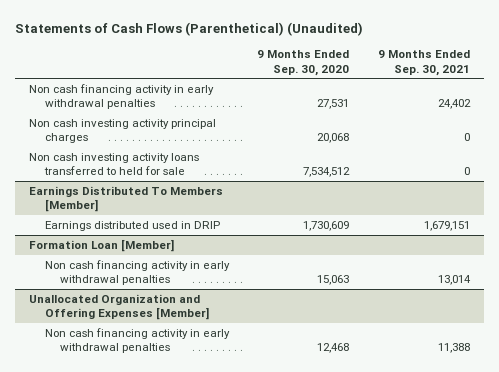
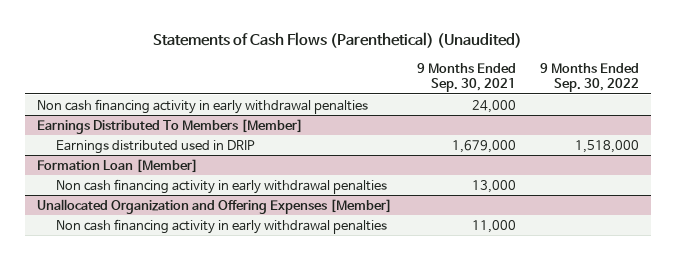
[257,50,350,76] 9 Months Ended Sep. 30, 2020 -> none
none -> [539,63,639,93] 9 Months Ended Sep. 30, 2022
[29,118,217,144] Non cash investing activity principal charges -> none
[29,152,200,176] Non cash investing activity loans transferred to held for sale -> none
[437,99,471,110] 24,402 -> [471,99,516,113] 24,000
[423,220,470,231] 1,679,151 -> [451,139,516,153] 1,679,000
[437,275,471,286] 13,014 -> [471,179,516,193] 13,000
[437,343,470,354] 11,388 -> [471,219,516,233] 11,000

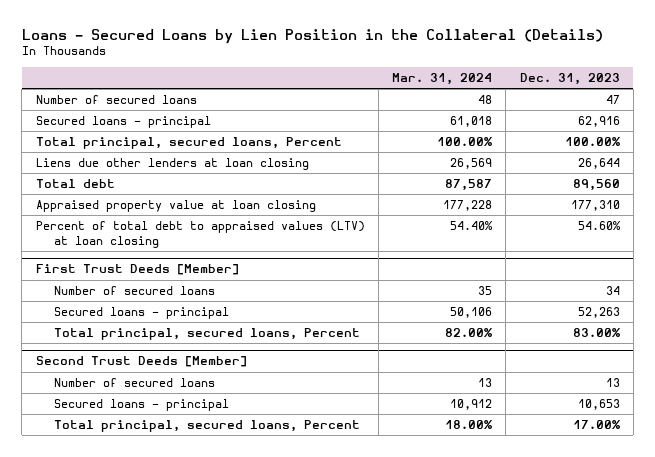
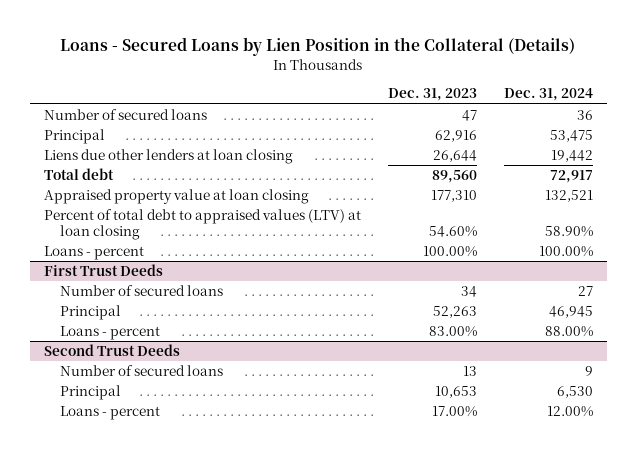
[392,72,493,85] Mar. 31, 2024 -> none
none -> [503,88,593,102] Dec. 31, 2024
[35,136,342,149] Total principal, secured loans, Percent -> none
[35,115,211,128] Secured loans - principal -> [43,129,105,145] Principal
none -> [43,246,144,261] Loans - percent
[35,264,239,276] First Trust Deeds [Member] -> [43,264,163,277] First Trust Deeds
[53,306,229,319] Secured loans - principal -> [60,305,122,321] Principal
[53,327,360,340] Total principal, secured loans, Percent -> [60,326,161,341] Loans - percent
[35,356,247,368] Second Trust Deeds [Member] -> [43,344,180,357] Second Trust Deeds
[53,398,229,411] Secured loans - principal -> [60,385,122,401] Principal
[53,419,360,432] Total principal, secured loans, Percent -> [60,406,161,421] Loans - percent

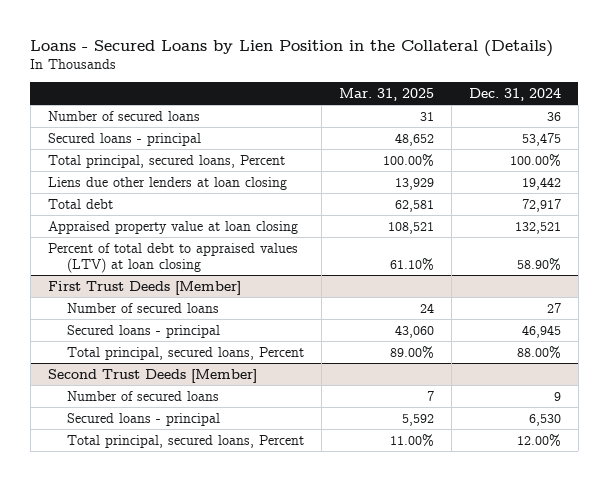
[387,88,477,102] Dec. 31, 2023 -> none
none -> [339,88,435,102] Mar. 31, 2025
[43,129,105,145] Principal -> [47,132,201,146] Secured loans - principal
none -> [47,154,285,168] Total principal, secured loans, Percent
[43,246,144,261] Loans - percent -> none
[43,264,163,277] First Trust Deeds -> [47,280,241,295] First Trust Deeds [Member]
[60,305,122,321] Principal -> [67,324,221,338] Secured loans - principal
[60,326,161,341] Loans - percent -> [67,346,305,360] Total principal, secured loans, Percent
[43,344,180,357] Second Trust Deeds -> [47,368,257,383] Second Trust Deeds [Member]
[60,385,122,401] Principal -> [67,412,221,426] Secured loans - principal
[60,406,161,421] Loans - percent -> [67,434,305,448] Total principal, secured loans, Percent

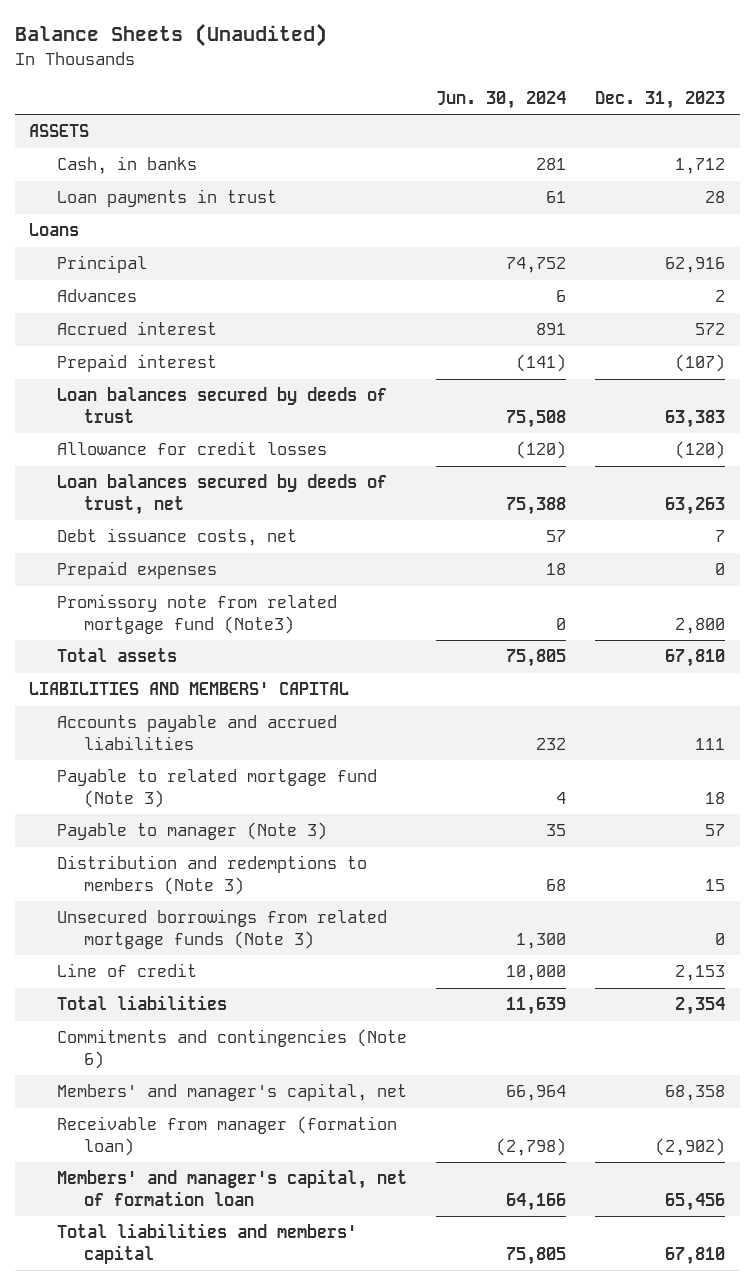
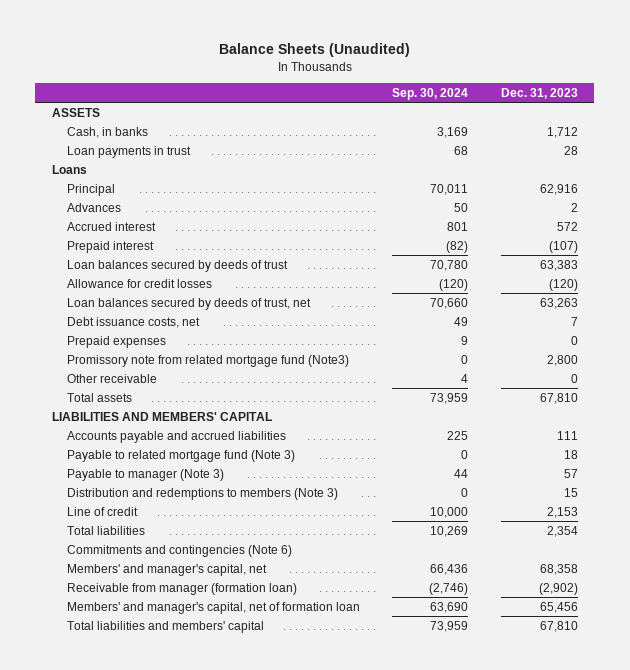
[435,91,566,110] Jun. 30, 2024 -> none
none -> [392,87,469,100] Sep. 30, 2024
none -> [66,373,157,383] Other receivable
[56,909,387,949] Unsecured borrowings from related mortgage funds (Note 3) -> none

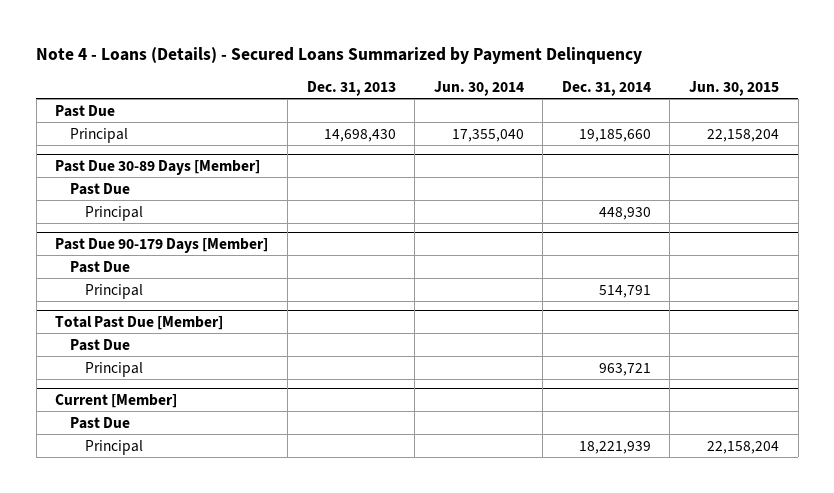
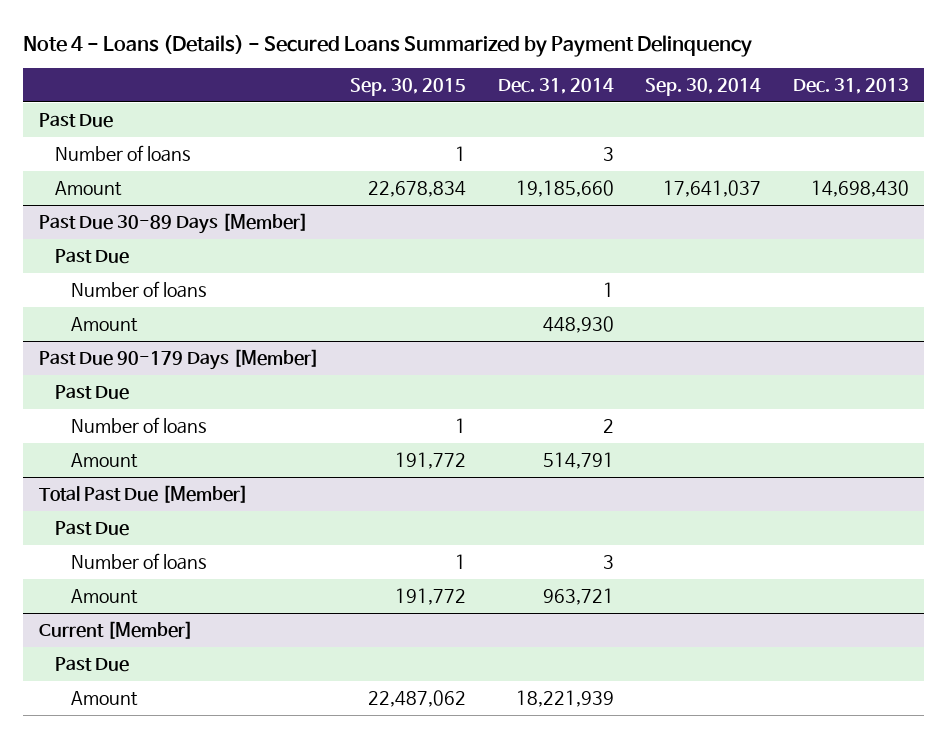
[433,80,524,96] Jun. 30, 2014 -> none
[689,80,780,96] Jun. 30, 2015 -> none
none -> [350,78,467,97] Sep. 30, 2015
none -> [645,78,762,97] Sep. 30, 2014
none -> [55,145,192,163] Number of loans
[70,127,129,143] Principal -> [55,181,123,197] Amount
none -> [71,281,208,299] Number of loans
[84,205,143,221] Principal -> [71,317,139,333] Amount
none -> [71,417,208,435] Number of loans
[84,283,143,299] Principal -> [71,453,139,469] Amount
none -> [71,553,208,571] Number of loans
[84,361,143,377] Principal -> [71,589,139,605] Amount
[84,439,143,455] Principal -> [71,691,139,707] Amount

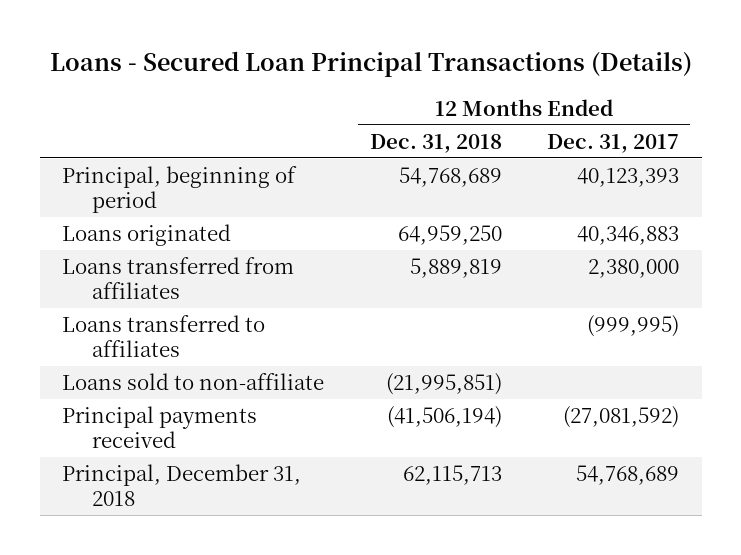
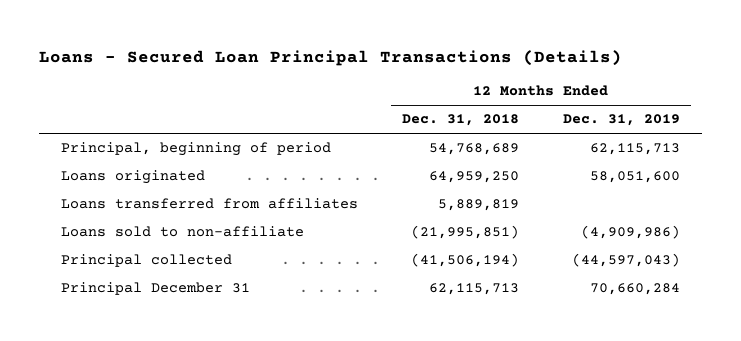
[547,133,680,153] Dec. 31, 2017 -> none
none -> [563,114,681,127] Dec. 31, 2019
[62,314,266,357] Loans transferred to affiliates -> none
[62,405,258,448] Principal payments received -> [60,254,232,268] Principal collected
[62,463,302,506] Principal, December 31, 2018 -> [60,282,250,296] Principal December 31

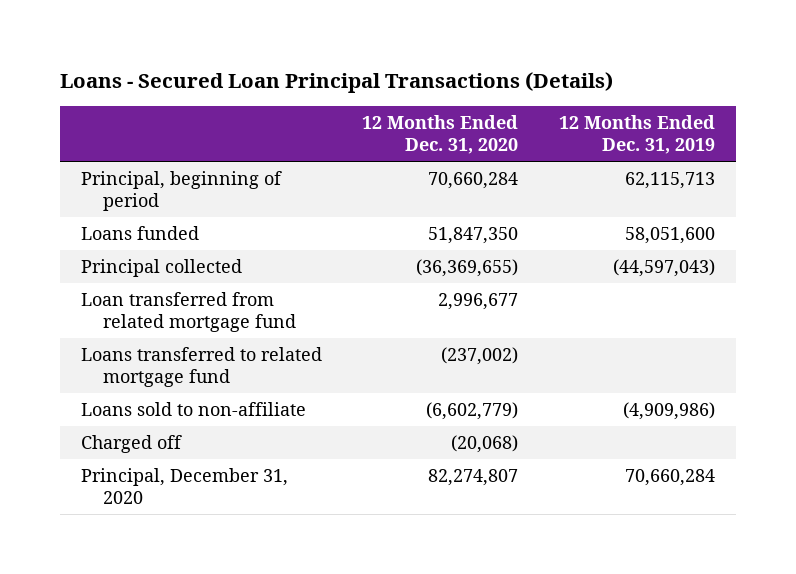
[402,114,520,127] Dec. 31, 2018 -> none
none -> [362,114,519,155] 12 Months Ended Dec. 31, 2020
[60,198,358,210] Loans transferred from affiliates -> none
[60,170,205,185] Loans originated -> [80,225,199,240] Loans funded
none -> [80,291,296,333] Loan transferred from related mortgage fund
none -> [80,346,322,388] Loans transferred to related mortgage fund
[60,226,304,238] Loans sold to non-affiliate -> [80,401,306,416] Loans sold to non-affiliate
none -> [80,434,182,453] Charged off
[60,282,250,296] Principal December 31 -> [80,467,288,505] Principal, December 31, 2020

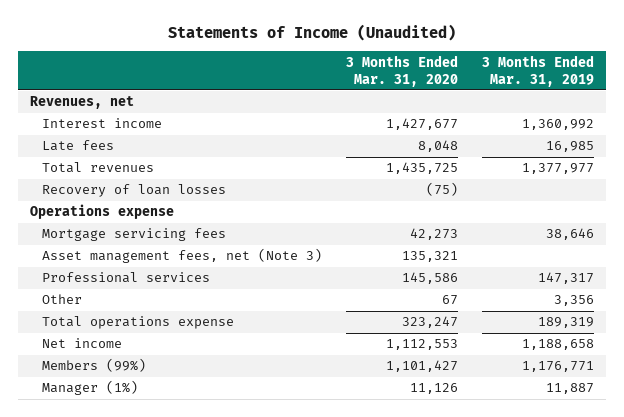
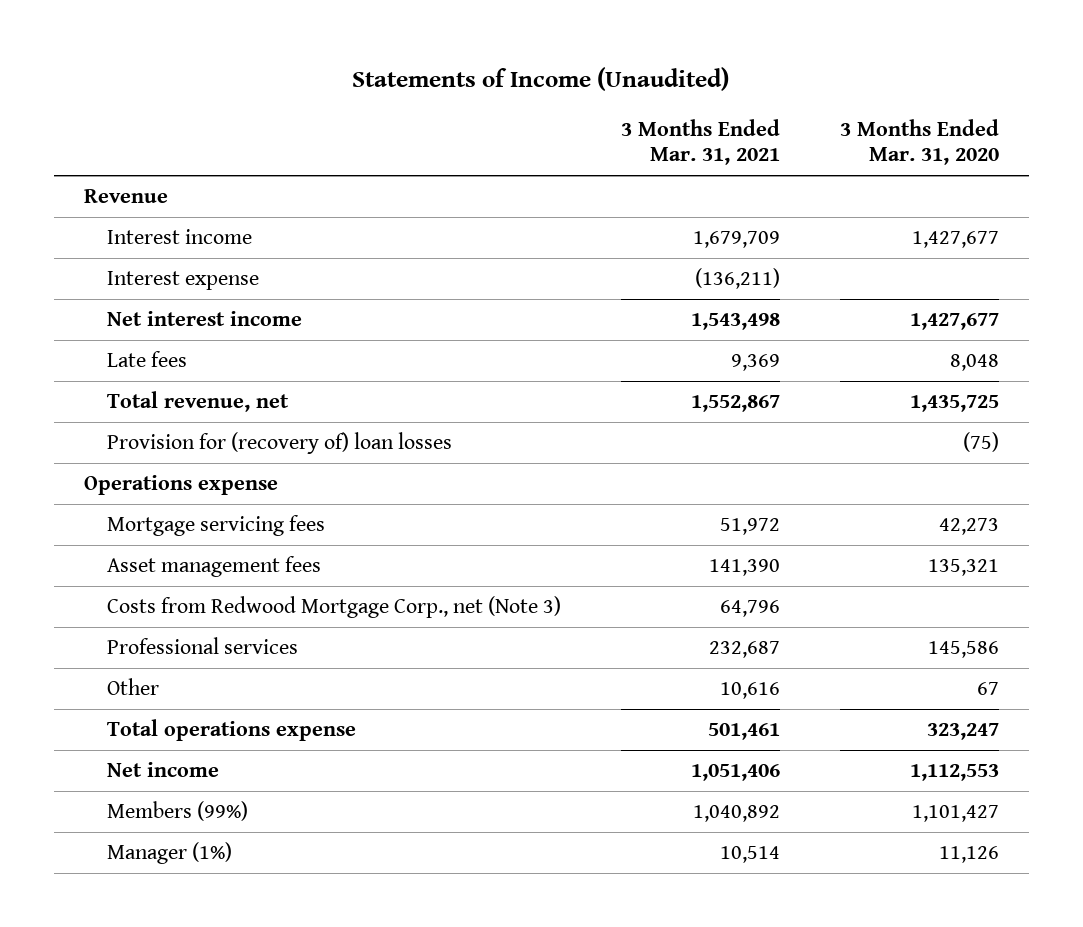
[482,54,595,87] 3 Months Ended Mar. 31, 2019 -> none
none -> [620,119,780,166] 3 Months Ended Mar. 31, 2021
[29,96,134,110] Revenues, net -> [83,189,168,204] Revenue
none -> [106,271,259,291] Interest expense
none -> [106,311,302,327] Net interest income
[42,162,155,174] Total revenues -> [106,391,289,413] Total revenue, net
[42,184,227,198] Recovery of loan losses -> [106,432,452,455] Provision for (recovery of) loan losses
[42,248,323,264] Asset management fees, net (Note 3) -> [106,556,321,578] Asset management fees
none -> [106,596,561,619] Costs from Redwood Mortgage Corp., net (Note 3)

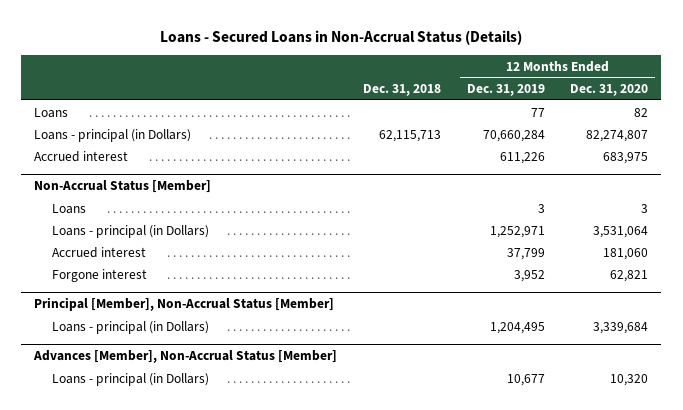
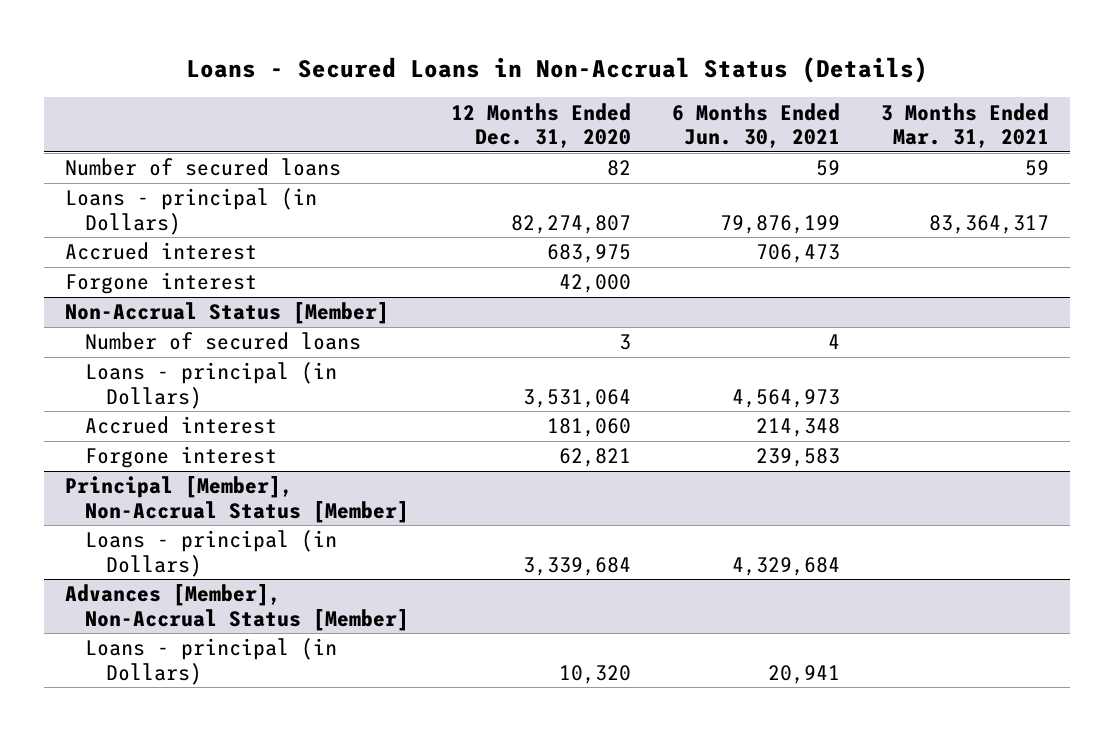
[362,84,441,97] Dec. 31, 2018 -> none
[466,84,545,97] Dec. 31, 2019 -> none
none -> [672,102,841,149] 6 Months Ended Jun. 30, 2021
none -> [881,102,1050,149] 3 Months Ended Mar. 31, 2021
[34,107,69,118] Loans -> [64,158,341,177] Number of secured loans
none -> [64,272,257,295] Forgone interest
[52,203,87,214] Loans -> [85,332,362,351] Number of secured loans

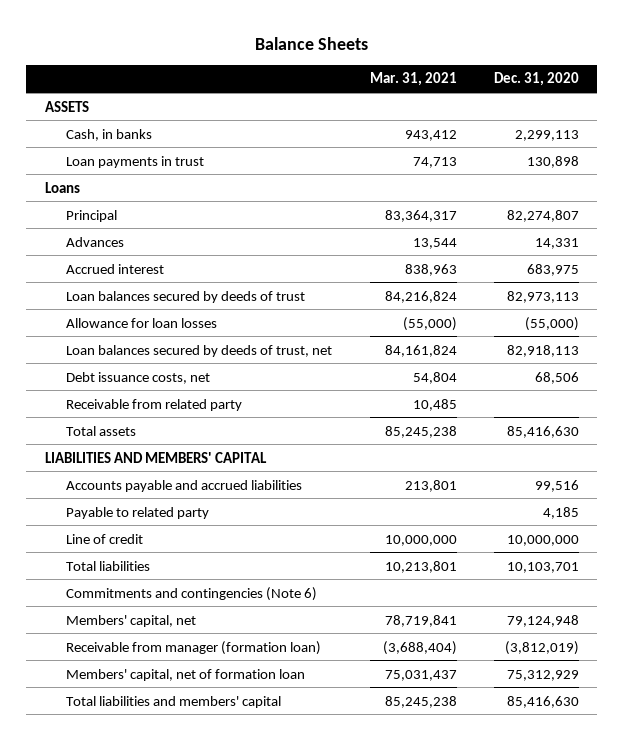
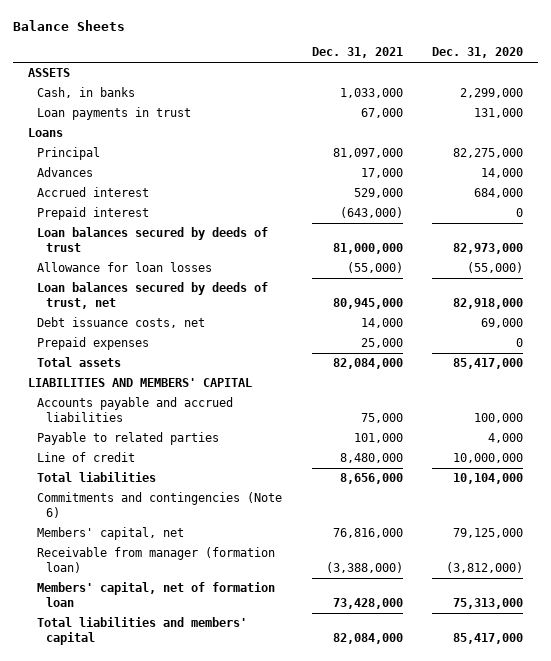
[369,72,457,87] Mar. 31, 2021 -> none
none -> [311,47,403,59] Dec. 31, 2021
[514,129,579,141] 2,299,113 -> [460,88,524,99] 2,299,000
[526,155,579,168] 130,898 -> [474,108,524,119] 131,000
[506,209,579,222] 82,274,807 -> [453,148,524,159] 82,275,000
[534,237,579,249] 14,331 -> [481,168,524,179] 14,000
[526,263,579,276] 683,975 -> [474,188,524,199] 684,000
none -> [36,207,149,221] Prepaid interest
[506,290,579,303] 82,973,113 -> [453,242,524,254] 82,973,000
[66,398,243,411] Receivable from related party -> none
[506,344,579,357] 82,918,113 -> [453,297,524,309] 82,918,000
[534,371,579,384] 68,506 -> [481,318,524,329] 69,000
none -> [36,337,149,351] Prepaid expenses
[506,425,579,438] 85,416,630 -> [453,358,524,370] 85,417,000
[534,479,579,492] 99,516 -> [474,412,524,423] 100,000
[66,506,210,519] Payable to related party -> [36,432,219,446] Payable to related parties
[542,506,579,519] 4,185 -> [488,433,524,444] 4,000
[506,561,579,573] 10,103,701 -> [453,473,524,485] 10,104,000
[506,614,579,627] 79,124,948 -> [453,528,524,539] 79,125,000
[504,640,579,655] (3,812,019) -> [446,561,524,573] (3,812,000)
[506,669,579,681] 75,312,929 -> [453,597,524,609] 75,313,000
[506,695,579,708] 85,416,630 -> [453,632,524,644] 85,417,000

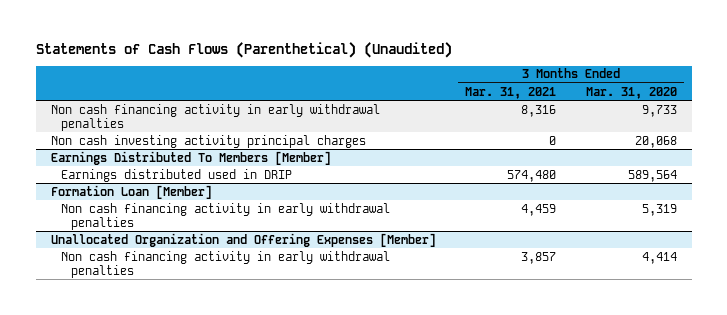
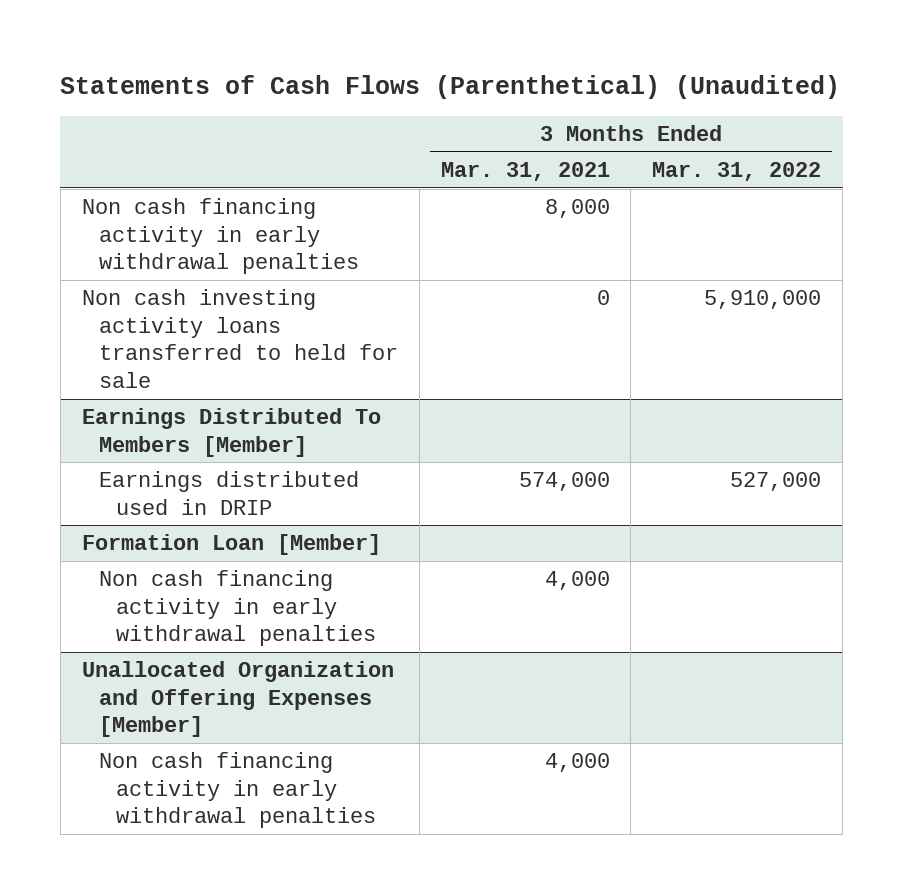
[585,86,677,99] Mar. 31, 2020 -> none
none -> [652,161,822,181] Mar. 31, 2022
[50,134,366,148] Non cash investing activity principal charges -> none
[521,104,557,117] 8,316 -> [544,199,610,219] 8,000
none -> [81,289,398,389] Non cash investing activity loans transferred to held for sale
[507,169,557,182] 574,480 -> [518,472,610,492] 574,000
[521,203,557,216] 4,459 -> [544,571,610,591] 4,000
[521,251,557,264] 3,857 -> [544,753,610,773] 4,000

